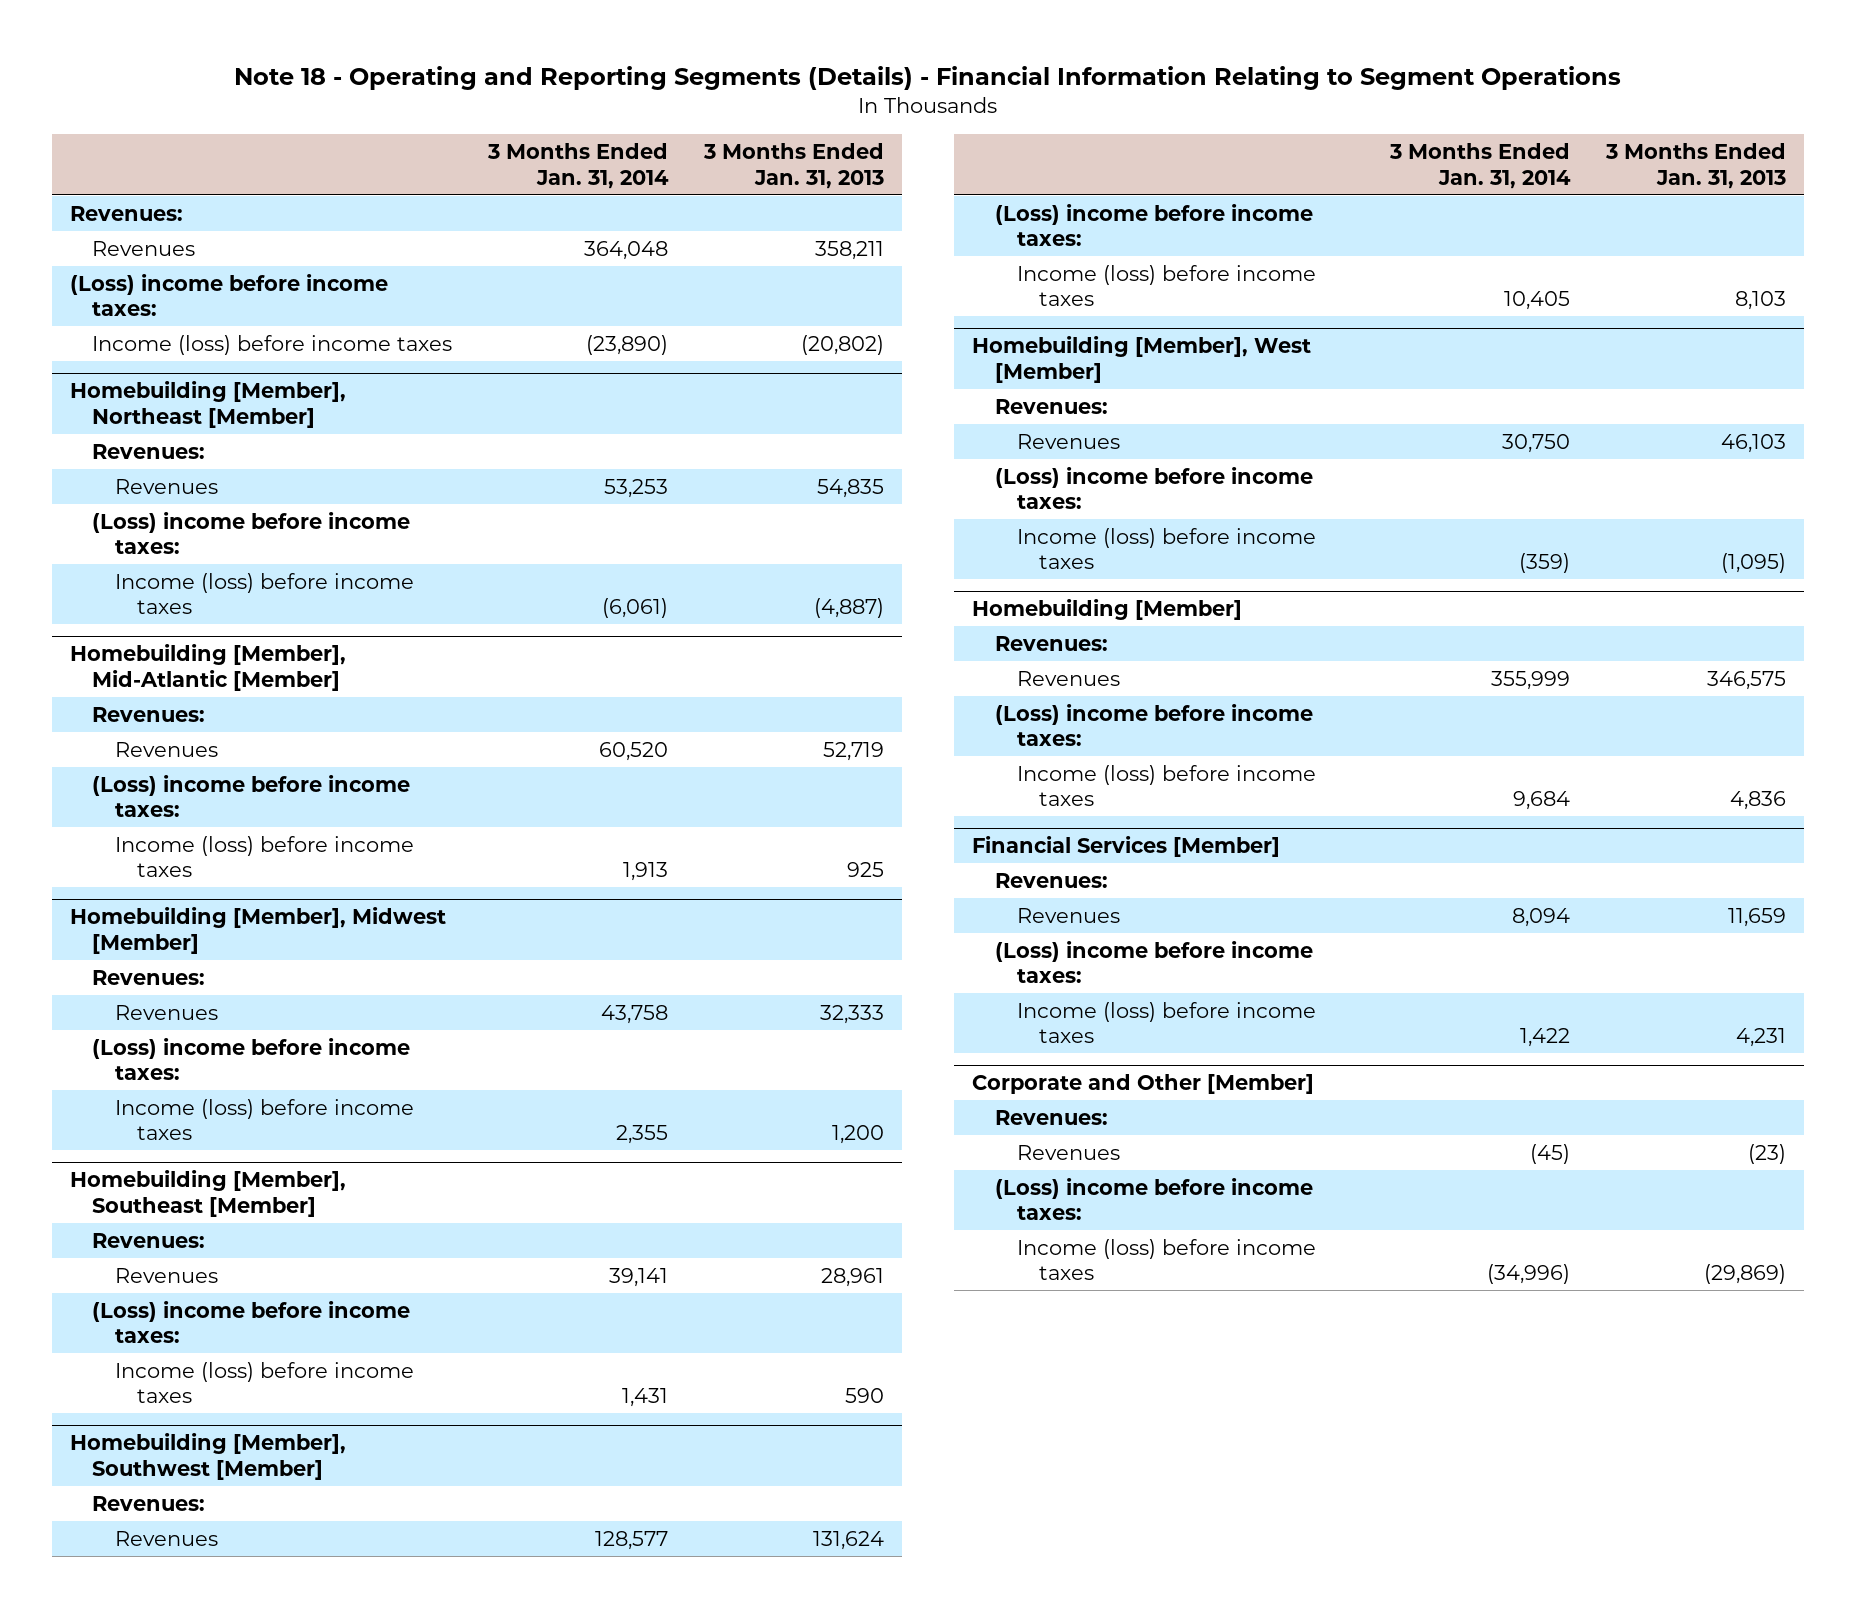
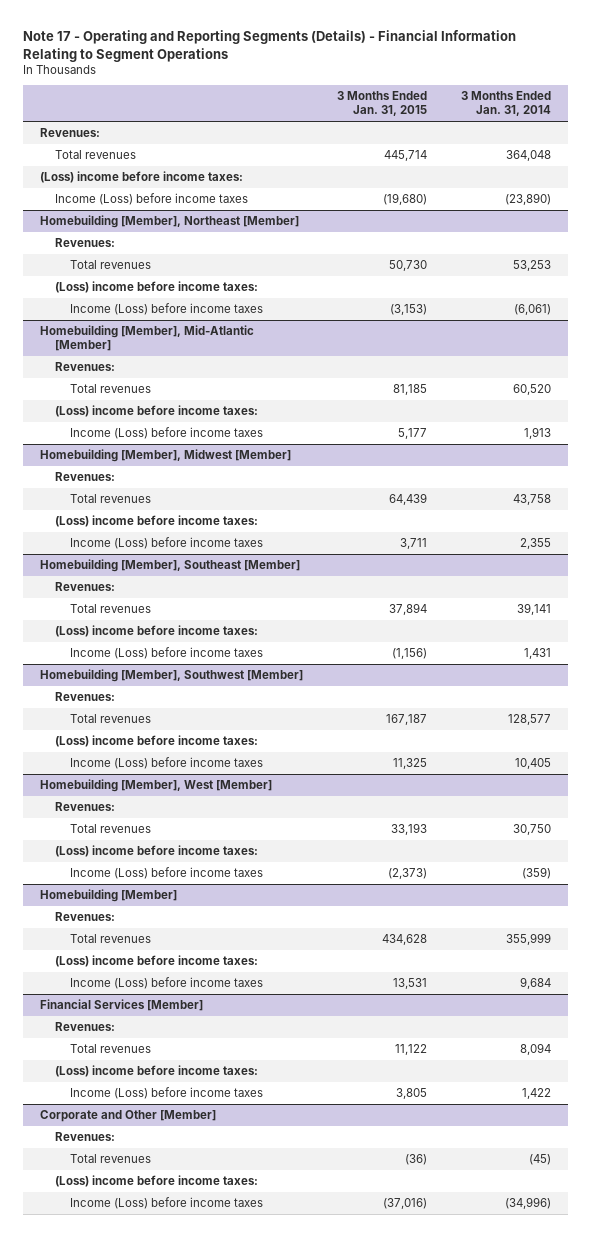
[234,65,1622,90] Note 18 - Operating and Reporting Segments (Details) - Financial Information Relating to Segment Operations -> [23,30,517,62] Note 17 - Operating and Reporting Segments (Details) - Financial Information Relating to Segment Operations
[702,143,884,189] 3 Months Ended Jan. 31, 2013 -> none
none -> [337,91,428,117] 3 Months Ended Jan. 31, 2015
[92,240,196,256] Revenues -> [55,150,137,160] Total revenues
[92,334,453,355] Income (loss) before income taxes -> [55,193,249,206] Income (Loss) before income taxes
[114,478,218,494] Revenues -> [69,260,151,270] Total revenues
[114,572,414,615] Income (loss) before income taxes -> [69,303,263,316] Income (Loss) before income taxes
[114,741,218,757] Revenues -> [69,384,151,394] Total revenues
[114,835,414,878] Income (loss) before income taxes -> [69,427,263,440] Income (Loss) before income taxes
[114,1004,218,1020] Revenues -> [69,494,151,504] Total revenues
[114,1098,414,1141] Income (loss) before income taxes -> [69,537,263,550] Income (Loss) before income taxes
[114,1267,218,1283] Revenues -> [69,604,151,614] Total revenues
[114,1361,414,1404] Income (loss) before income taxes -> [69,647,263,660] Income (Loss) before income taxes
[114,1530,218,1546] Revenues -> [69,714,151,724] Total revenues
[1016,264,1316,307] Income (loss) before income taxes -> [69,757,263,770] Income (Loss) before income taxes
[1016,433,1120,449] Revenues -> [69,824,151,834] Total revenues
[1016,527,1316,570] Income (loss) before income taxes -> [69,867,263,880] Income (Loss) before income taxes
[1016,670,1120,686] Revenues -> [69,934,151,944] Total revenues
[1016,764,1316,807] Income (loss) before income taxes -> [69,977,263,990] Income (Loss) before income taxes
[1016,907,1120,923] Revenues -> [69,1044,151,1054] Total revenues
[1016,1001,1316,1044] Income (loss) before income taxes -> [69,1087,263,1100] Income (Loss) before income taxes
[1016,1144,1120,1160] Revenues -> [69,1154,151,1164] Total revenues
[1016,1238,1316,1281] Income (loss) before income taxes -> [69,1197,263,1210] Income (Loss) before income taxes

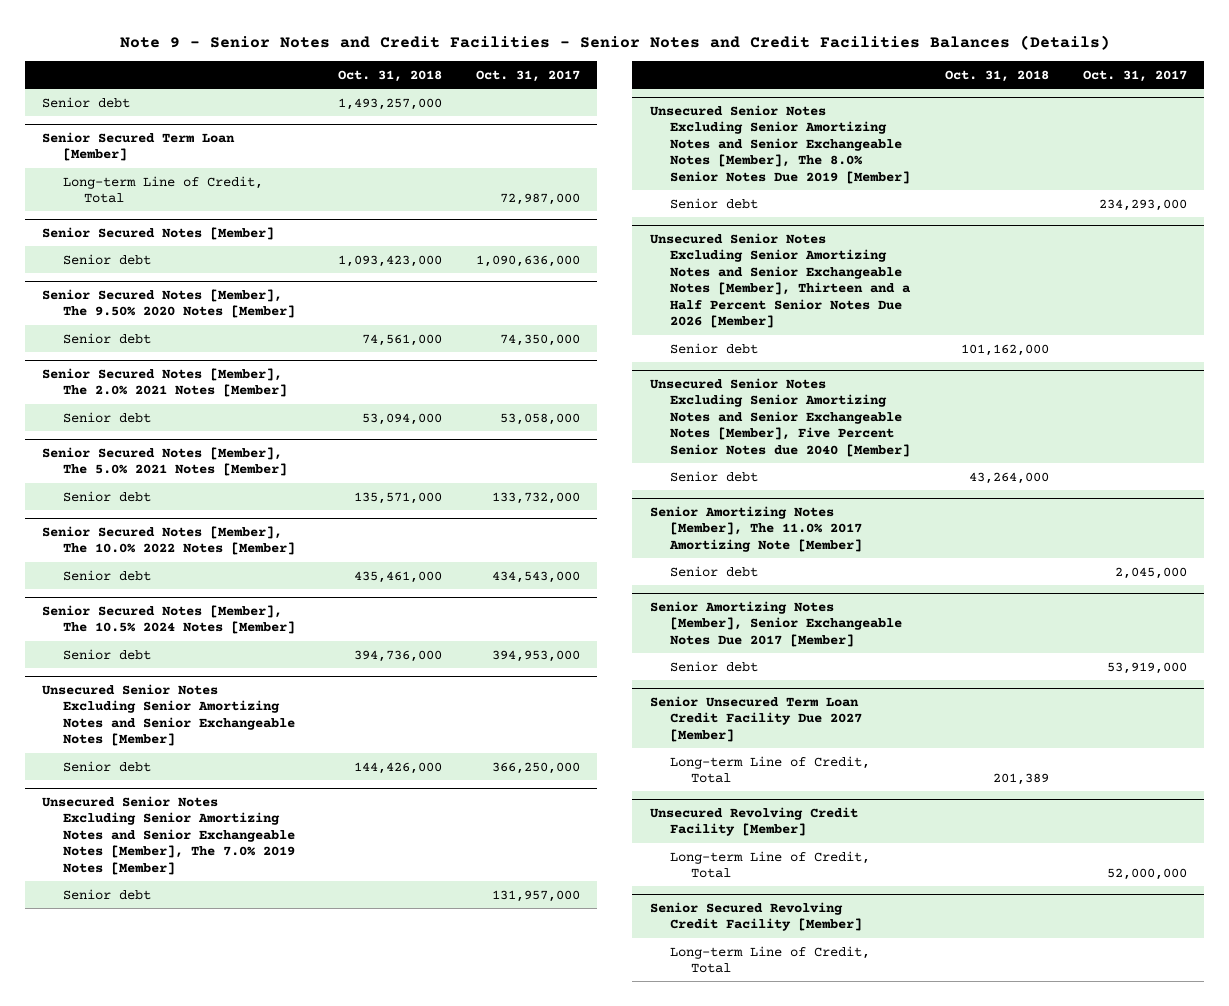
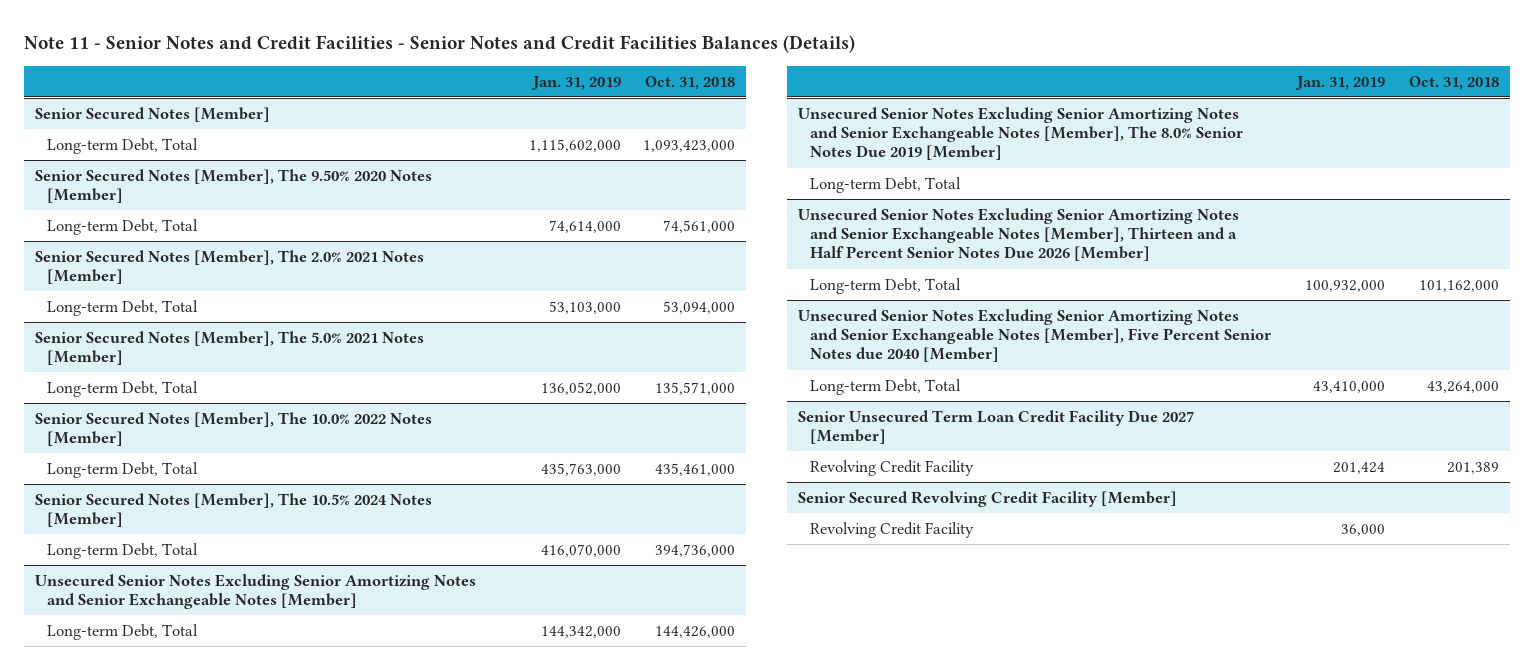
[119,35,1110,51] Note 9 - Senior Notes and Credit Facilities - Senior Notes and Credit Facilities Balances (Details) -> [23,35,855,54] Note 11 - Senior Notes and Credit Facilities - Senior Notes and Credit Facilities Balances (Details)
[475,69,580,82] Oct. 31, 2017 -> none
none -> [531,75,622,90] Jan. 31, 2019
[42,96,131,108] Senior debt -> none
[42,131,236,162] Senior Secured Term Loan [Member] -> none
[63,175,264,204] Long-term Line of Credit, Total -> none
[63,253,152,265] Senior debt -> [46,137,198,154] Long-term Debt, Total
[63,332,152,344] Senior debt -> [46,218,198,235] Long-term Debt, Total
[63,411,152,423] Senior debt -> [46,299,198,316] Long-term Debt, Total
[63,490,152,502] Senior debt -> [46,380,198,397] Long-term Debt, Total
[63,569,152,581] Senior debt -> [46,461,198,478] Long-term Debt, Total
[63,648,152,660] Senior debt -> [46,542,198,559] Long-term Debt, Total
[42,795,296,875] Unsecured Senior Notes Excluding Senior Amortizing Notes and Senior Exchangeable Notes [Member], The 7.0% 2019 Notes [Member] -> none
[63,888,152,900] Senior debt -> none
[63,760,152,772] Senior debt -> [46,623,198,640] Long-term Debt, Total
[670,197,759,209] Senior debt -> [810,176,962,193] Long-term Debt, Total
[670,342,759,354] Senior debt -> [810,277,962,294] Long-term Debt, Total
[649,505,863,552] Senior Amortizing Notes [Member], The 11.0% 2017 Amortizing Note [Member] -> none
[670,565,759,577] Senior debt -> none
[649,600,903,647] Senior Amortizing Notes [Member], Senior Exchangeable Notes Due 2017 [Member] -> none
[670,660,759,672] Senior debt -> none
[670,470,759,482] Senior debt -> [810,378,962,395] Long-term Debt, Total
[649,806,858,837] Unsecured Revolving Credit Facility [Member] -> none
[670,850,871,879] Long-term Line of Credit, Total -> none
[670,755,871,784] Long-term Line of Credit, Total -> [810,459,975,476] Revolving Credit Facility
[670,945,871,974] Long-term Line of Credit, Total -> [810,521,975,538] Revolving Credit Facility

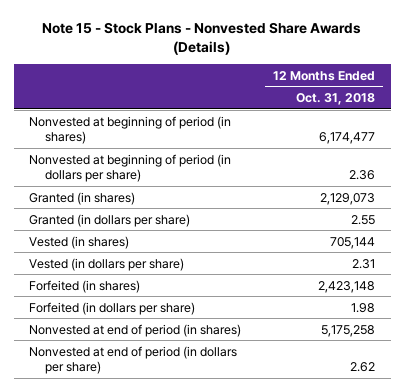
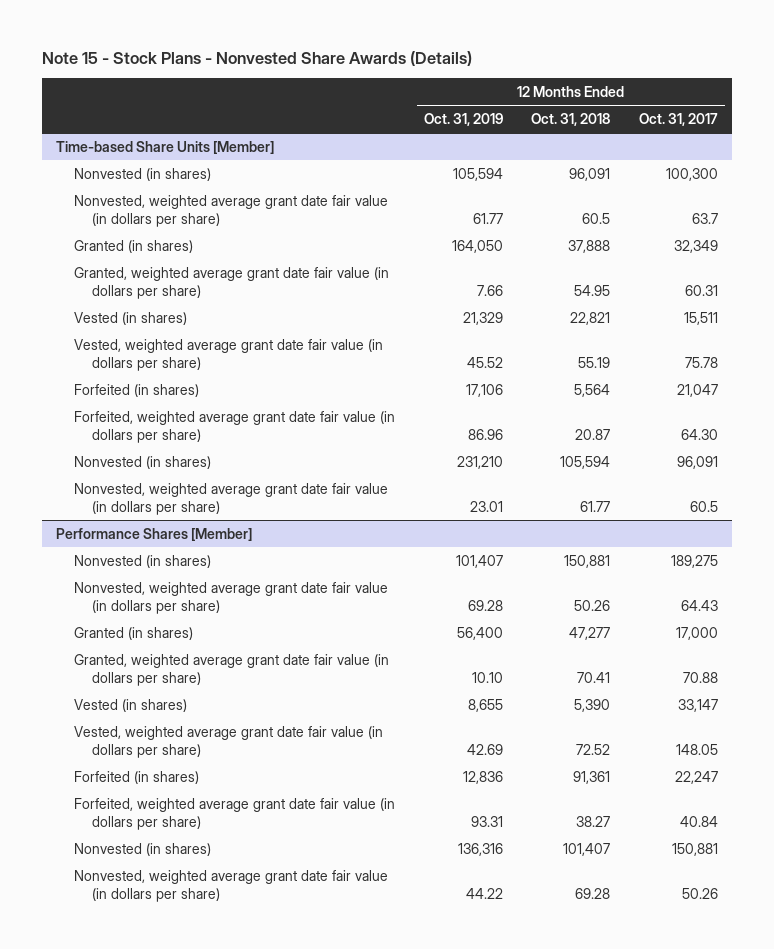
none -> [423,112,503,126] Oct. 31, 2019
none -> [638,112,718,126] Oct. 31, 2017
none -> [55,140,274,154] Time-based Share Units [Member]
[29,115,232,145] Nonvested at beginning of period (in shares) -> [74,167,212,181] Nonvested (in shares)
[318,132,375,145] 6,174,477 -> [569,167,611,181] 96,091
[29,153,232,183] Nonvested at beginning of period (in dollars per share) -> [74,194,389,227] Nonvested, weighted average grant date fair value (in dollars per share)
[348,170,375,181] 2.36 -> [582,212,611,224] 60.5
[319,192,375,205] 2,129,073 -> [568,239,611,253] 37,888
[29,213,191,227] Granted (in dollars per share) -> [74,266,390,299] Granted, weighted average grant date fair value (in dollars per share)
[350,214,375,225] 2.55 -> [574,284,611,296] 54.95
[329,236,375,249] 705,144 -> [570,311,611,325] 22,821
[29,257,185,271] Vested (in dollars per share) -> [74,338,384,371] Vested, weighted average grant date fair value (in dollars per share)
[351,258,375,269] 2.31 -> [578,356,611,368] 55.19
[317,280,375,293] 2,423,148 -> [574,383,611,397] 5,564
[29,301,196,315] Forfeited (in dollars per share) -> [74,410,396,443] Forfeited, weighted average grant date fair value (in dollars per share)
[350,302,375,313] 1.98 -> [575,428,611,440] 20.87
[29,323,242,337] Nonvested at end of period (in shares) -> [74,455,212,469] Nonvested (in shares)
[320,324,375,337] 5,175,258 -> [560,455,611,469] 105,594
[29,345,238,375] Nonvested at end of period (in dollars per share) -> [74,482,389,515] Nonvested, weighted average grant date fair value (in dollars per share)
[349,362,375,373] 2.62 -> [580,500,611,512] 61.77
none -> [55,527,252,541] Performance Shares [Member]
none -> [74,554,212,568] Nonvested (in shares)
none -> [74,581,389,614] Nonvested, weighted average grant date fair value (in dollars per share)
none -> [74,626,194,640] Granted (in shares)
none -> [74,653,390,686] Granted, weighted average grant date fair value (in dollars per share)
none -> [74,698,188,712] Vested (in shares)
none -> [74,725,384,758] Vested, weighted average grant date fair value (in dollars per share)
none -> [74,770,200,784] Forfeited (in shares)
none -> [74,797,396,830] Forfeited, weighted average grant date fair value (in dollars per share)
none -> [74,842,212,856] Nonvested (in shares)
none -> [74,869,389,902] Nonvested, weighted average grant date fair value (in dollars per share)

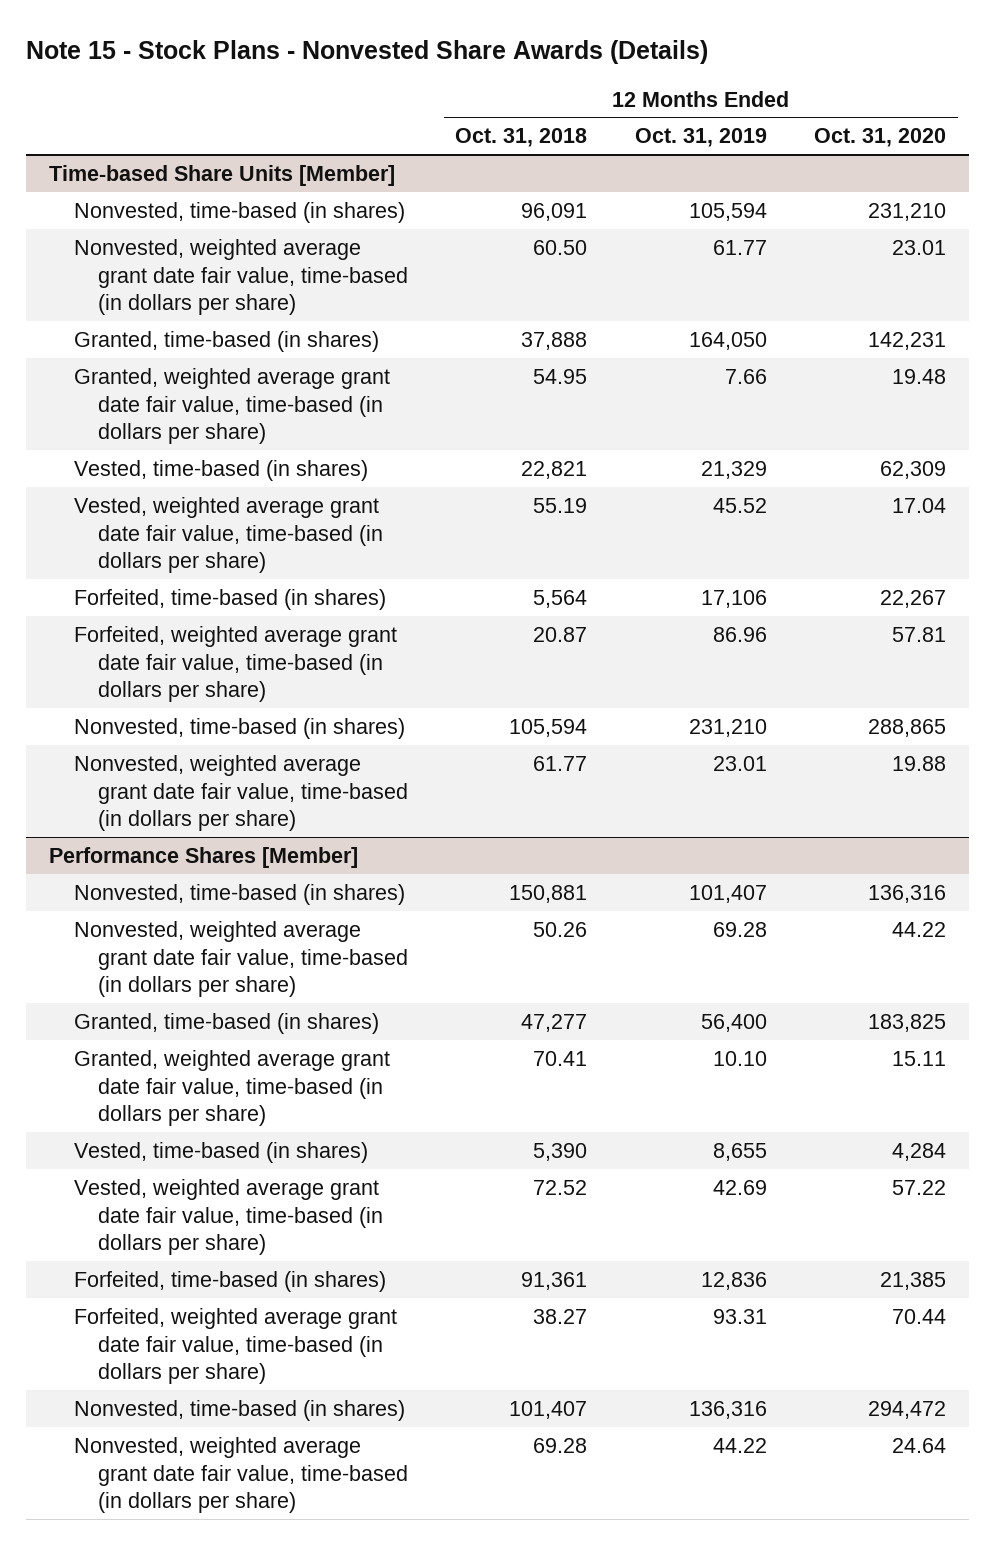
[638,112,718,126] Oct. 31, 2017 -> none
none -> [813,128,946,148] Oct. 31, 2020
[74,167,212,181] Nonvested (in shares) -> [73,201,405,223] Nonvested, time-based (in shares)
[74,194,389,227] Nonvested, weighted average grant date fair value (in dollars per share) -> [73,238,409,316] Nonvested, weighted average grant date fair value, time-based (in dollars per share)
[582,212,611,224] 60.5 -> [533,239,588,255] 60.50
[74,239,194,253] Granted (in shares) -> [73,330,379,352] Granted, time-based (in shares)
[74,266,390,299] Granted, weighted average grant date fair value (in dollars per share) -> [73,367,390,445] Granted, weighted average grant date fair value, time-based (in dollars per share)
[74,311,188,325] Vested (in shares) -> [73,459,368,481] Vested, time-based (in shares)
[74,338,384,371] Vested, weighted average grant date fair value (in dollars per share) -> [73,496,384,574] Vested, weighted average grant date fair value, time-based (in dollars per share)
[74,383,200,397] Forfeited (in shares) -> [73,588,386,610] Forfeited, time-based (in shares)
[74,410,396,443] Forfeited, weighted average grant date fair value (in dollars per share) -> [73,625,397,703] Forfeited, weighted average grant date fair value, time-based (in dollars per share)
[74,455,212,469] Nonvested (in shares) -> [73,717,405,739] Nonvested, time-based (in shares)
[74,482,389,515] Nonvested, weighted average grant date fair value (in dollars per share) -> [73,754,409,832] Nonvested, weighted average grant date fair value, time-based (in dollars per share)
[74,554,212,568] Nonvested (in shares) -> [73,883,405,905] Nonvested, time-based (in shares)
[74,581,389,614] Nonvested, weighted average grant date fair value (in dollars per share) -> [73,920,409,998] Nonvested, weighted average grant date fair value, time-based (in dollars per share)
[74,626,194,640] Granted (in shares) -> [73,1012,379,1034] Granted, time-based (in shares)
[74,653,390,686] Granted, weighted average grant date fair value (in dollars per share) -> [73,1049,390,1127] Granted, weighted average grant date fair value, time-based (in dollars per share)
[74,698,188,712] Vested (in shares) -> [73,1141,368,1163] Vested, time-based (in shares)
[74,725,384,758] Vested, weighted average grant date fair value (in dollars per share) -> [73,1178,384,1256] Vested, weighted average grant date fair value, time-based (in dollars per share)
[74,770,200,784] Forfeited (in shares) -> [73,1270,386,1292] Forfeited, time-based (in shares)
[74,797,396,830] Forfeited, weighted average grant date fair value (in dollars per share) -> [73,1307,397,1385] Forfeited, weighted average grant date fair value, time-based (in dollars per share)
[74,842,212,856] Nonvested (in shares) -> [73,1399,405,1421] Nonvested, time-based (in shares)
[74,869,389,902] Nonvested, weighted average grant date fair value (in dollars per share) -> [73,1436,409,1514] Nonvested, weighted average grant date fair value, time-based (in dollars per share)

